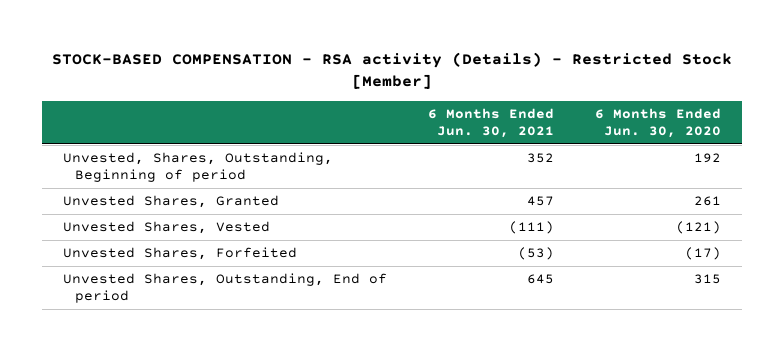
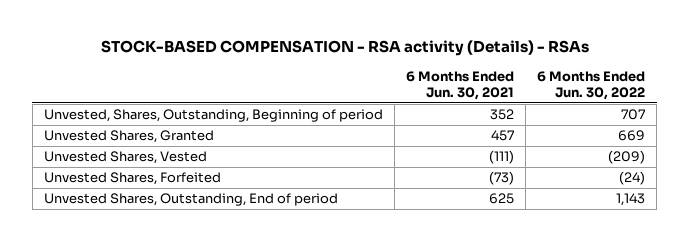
[51,52,732,90] STOCK-BASED COMPENSATION - RSA activity (Details) - Restricted Stock [Member] -> [100,40,589,57] STOCK-BASED COMPENSATION - RSA activity (Details) - RSAs
[595,108,722,138] 6 Months Ended Jun. 30, 2020 -> none
none -> [537,70,646,100] 6 Months Ended Jun. 30, 2022
[517,247,554,261] (53) -> [489,171,515,186] (73)
[526,274,554,285] 645 -> [489,193,515,205] 625

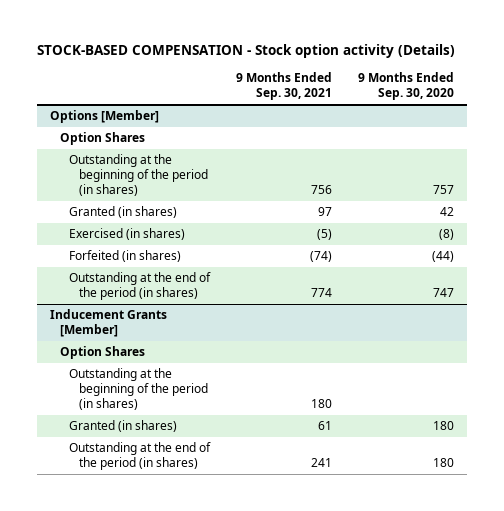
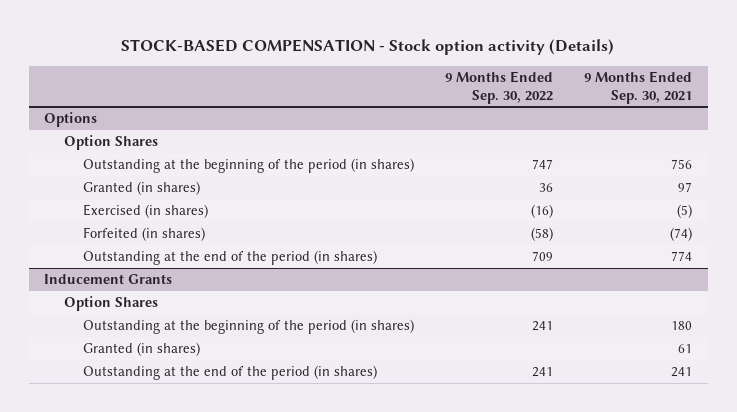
[358,72,455,101] 9 Months Ended Sep. 30, 2020 -> none
none -> [445,70,554,104] 9 Months Ended Sep. 30, 2022
[49,110,159,124] Options [Member] -> [44,112,98,128] Options
[49,309,167,338] Inducement Grants [Member] -> [44,274,173,285] Inducement Grants

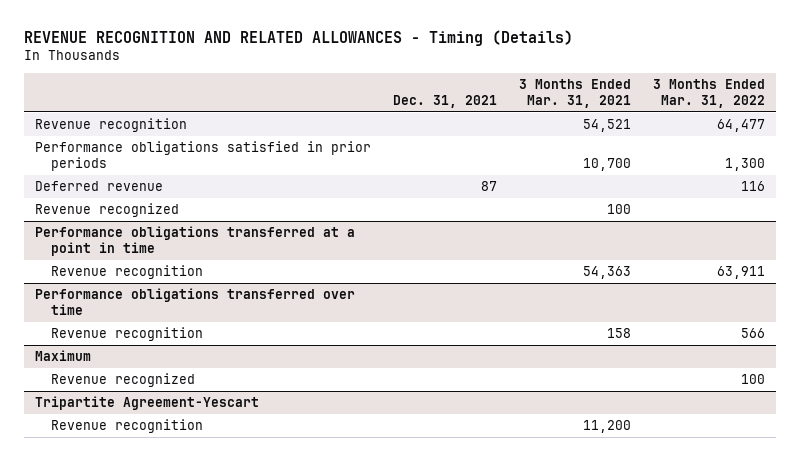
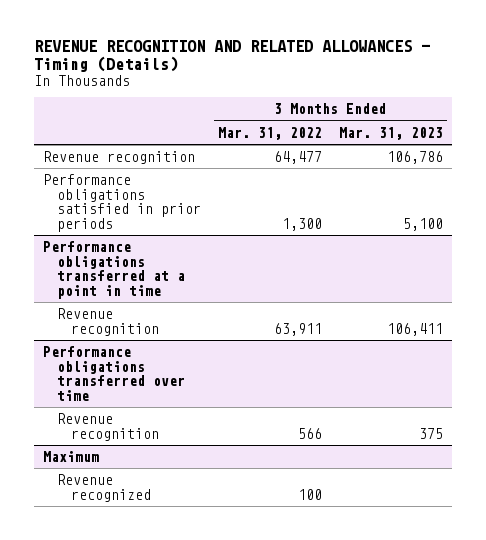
[393,94,498,108] Dec. 31, 2021 -> none
[519,78,632,108] 3 Months Ended Mar. 31, 2021 -> none
none -> [339,126,444,140] Mar. 31, 2023
[35,181,164,192] Deferred revenue -> none
[35,203,180,218] Revenue recognized -> none
[35,396,260,411] Tripartite Agreement-Yescart -> none
[50,419,203,434] Revenue recognition -> none

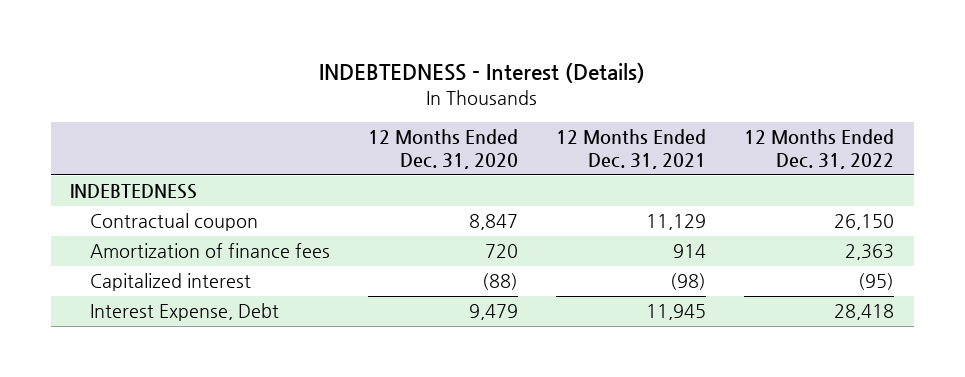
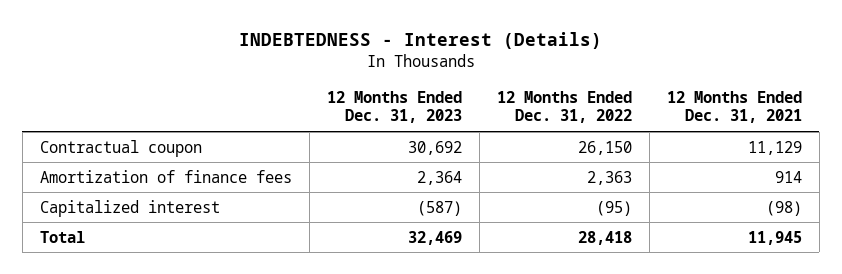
[367,129,518,170] 12 Months Ended Dec. 31, 2020 -> none
none -> [326,90,462,124] 12 Months Ended Dec. 31, 2023
[70,184,198,200] INDEBTEDNESS -> none
[89,303,279,322] Interest Expense, Debt -> [39,230,85,243] Total

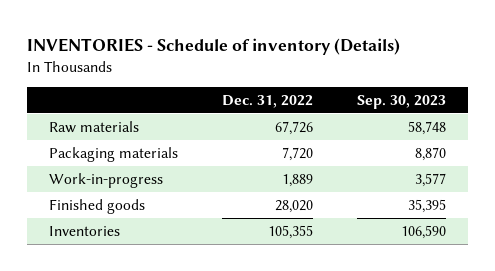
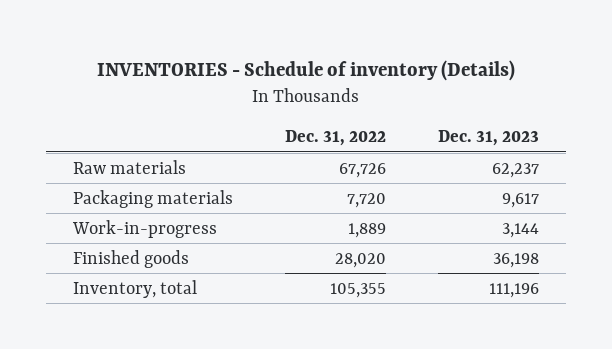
[356,94,446,109] Sep. 30, 2023 -> none
none -> [438,130,540,147] Dec. 31, 2023
[49,225,121,236] Inventories -> [72,279,197,298] Inventory, total

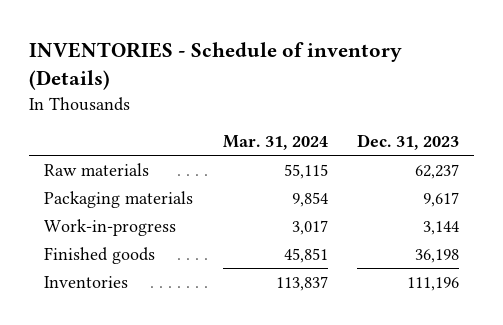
[285,130,387,147] Dec. 31, 2022 -> none
none -> [222,135,328,151] Mar. 31, 2024
[72,279,197,298] Inventory, total -> [43,275,128,288] Inventories

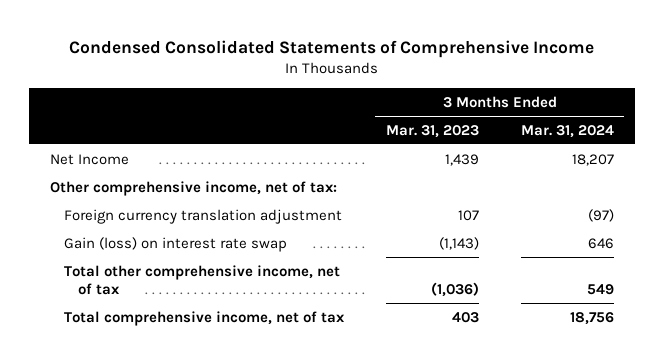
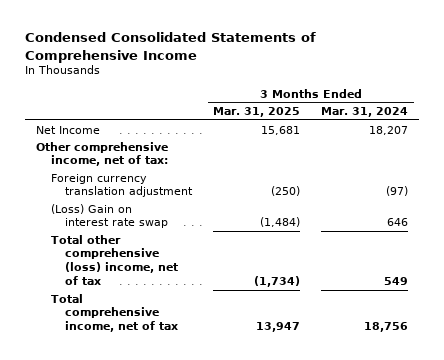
[385,124,479,138] Mar. 31, 2023 -> none
none -> [213,107,301,118] Mar. 31, 2025
[64,236,288,252] Gain (loss) on interest rate swap -> [50,203,169,229] (Loss) Gain on interest rate swap
[64,264,341,296] Total other comprehensive income, net of tax -> [50,234,179,286] Total other comprehensive (loss) income, net of tax

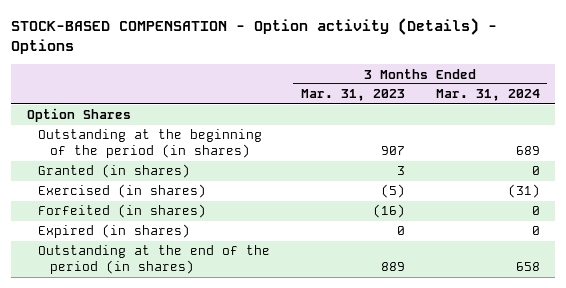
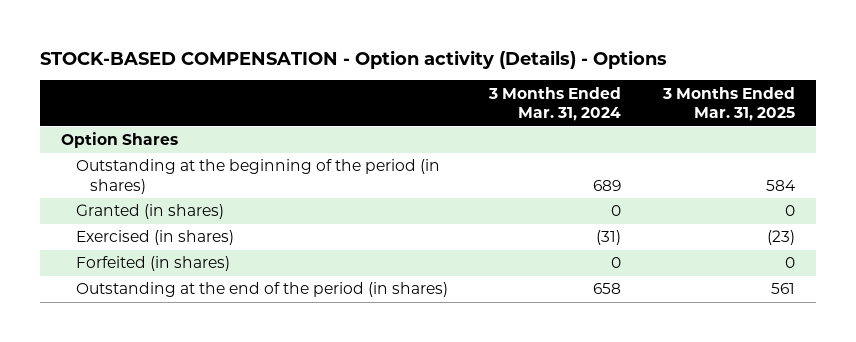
[300,89,405,102] Mar. 31, 2023 -> none
none -> [661,86,795,122] 3 Months Ended Mar. 31, 2025
[38,224,191,239] Expired (in shares) -> none

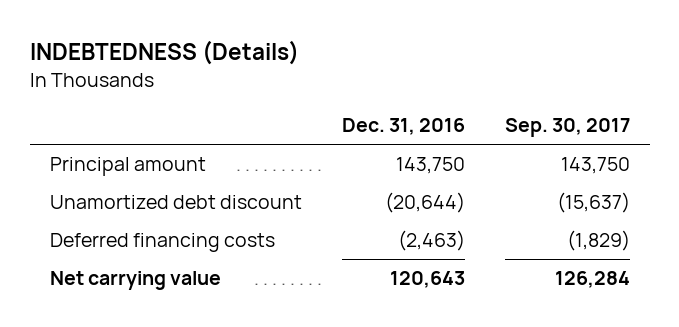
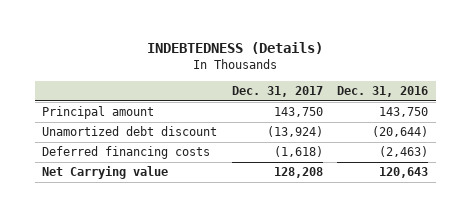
[504,118,630,138] Sep. 30, 2017 -> none
none -> [231,86,323,98] Dec. 31, 2017
[49,270,221,290] Net carrying value -> [41,166,168,180] Net Carrying value

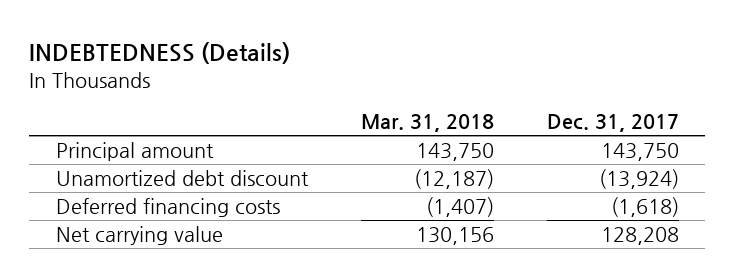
[337,86,429,98] Dec. 31, 2016 -> none
none -> [360,114,494,133] Mar. 31, 2018
[41,166,168,180] Net Carrying value -> [55,226,223,246] Net carrying value

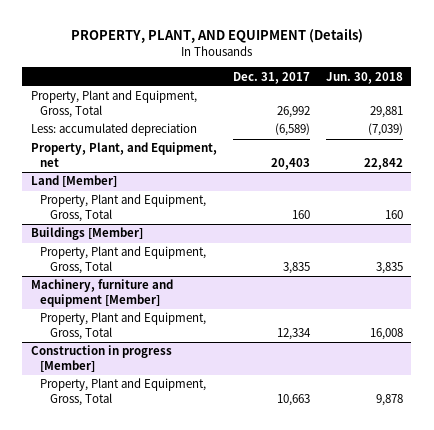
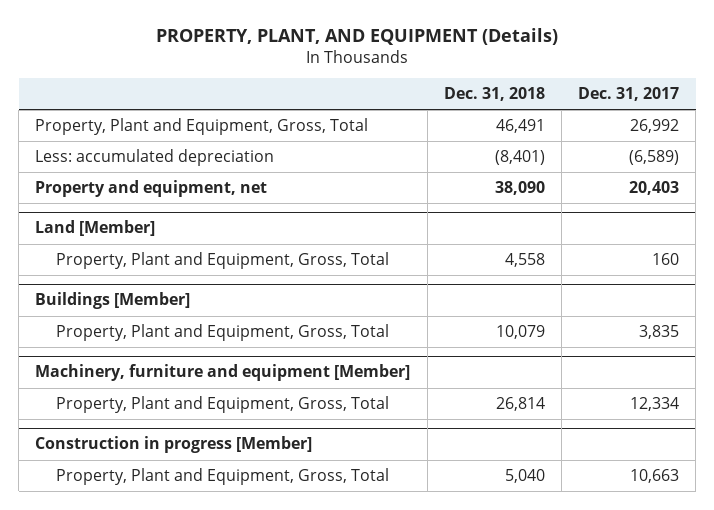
[326,71,404,84] Jun. 30, 2018 -> none
none -> [443,87,545,102] Dec. 31, 2018
[30,142,217,168] Property, Plant, and Equipment, net -> [35,179,268,197] Property and equipment, net

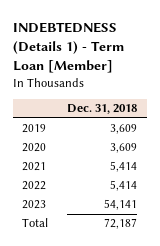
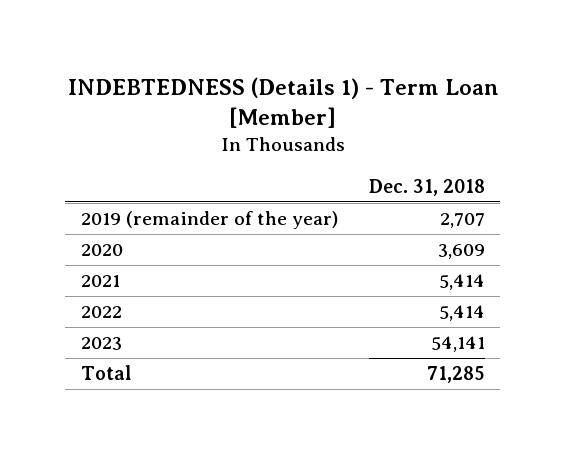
[22,124,47,134] 2019 -> none
none -> [80,211,338,230] 2019 (remainder of the year)
[104,218,138,230] 72,187 -> [426,366,485,384] 71,285

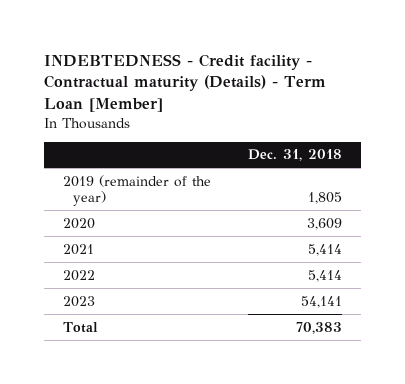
[67,77,499,129] INDEBTEDNESS (Details 1) - Term Loan [Member] -> [44,53,327,113] INDEBTEDNESS - Credit facility - Contractual maturity (Details) - Term Loan [Member]
[439,213,485,229] 2,707 -> [308,192,343,205] 1,805
[426,366,485,384] 71,285 -> [296,321,343,334] 70,383

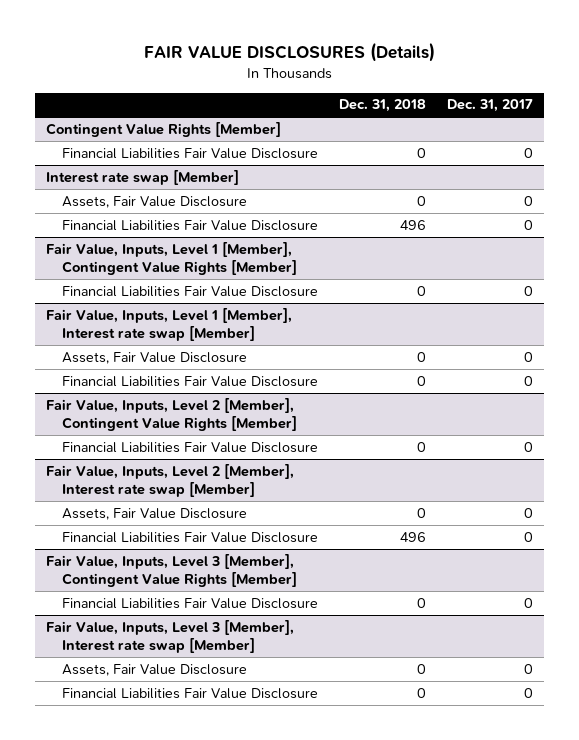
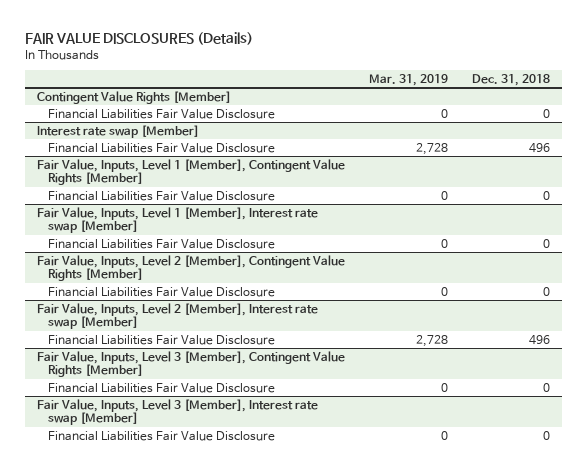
[447,99,534,113] Dec. 31, 2017 -> none
none -> [368,74,448,87] Mar. 31, 2019
[62,195,248,208] Assets, Fair Value Disclosure -> none
[62,351,248,364] Assets, Fair Value Disclosure -> none
[62,507,248,520] Assets, Fair Value Disclosure -> none
[62,663,248,676] Assets, Fair Value Disclosure -> none

